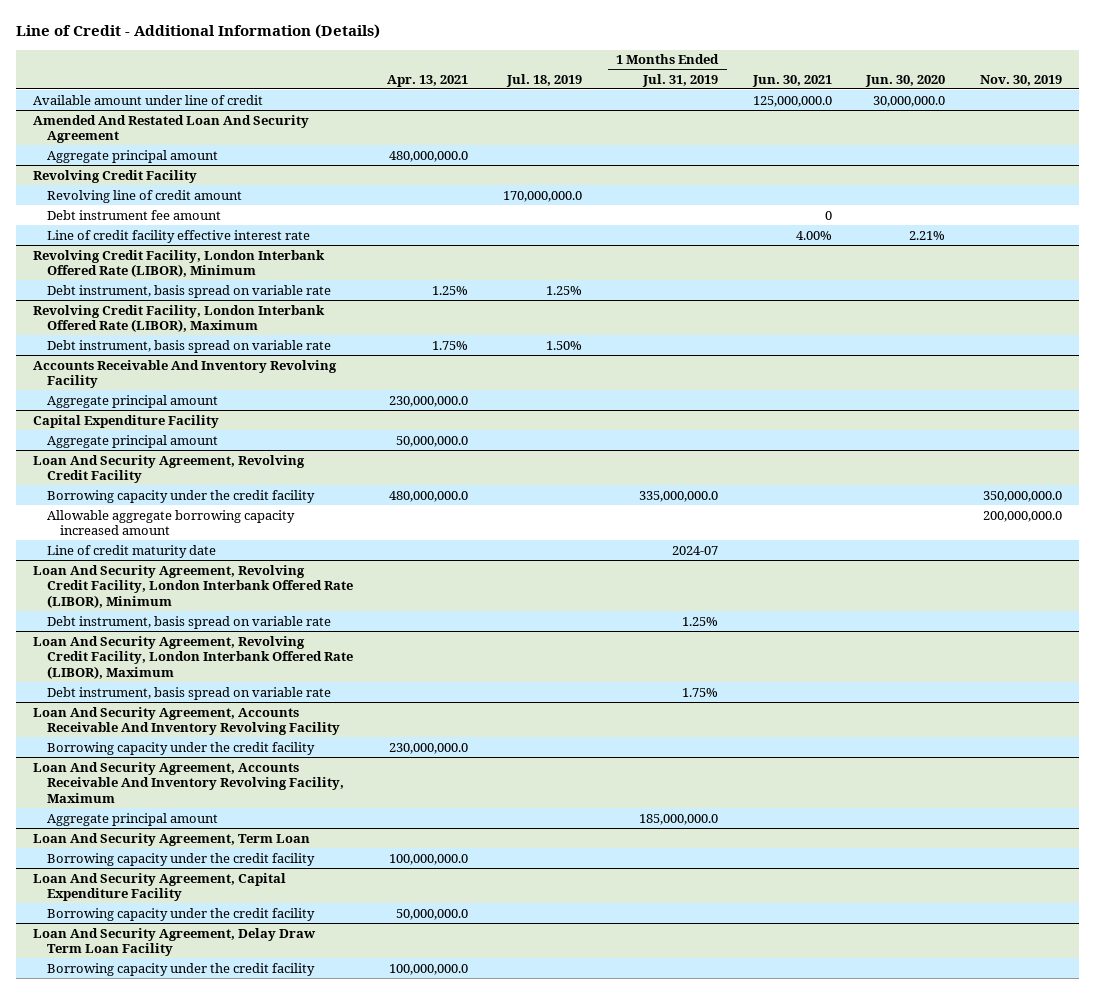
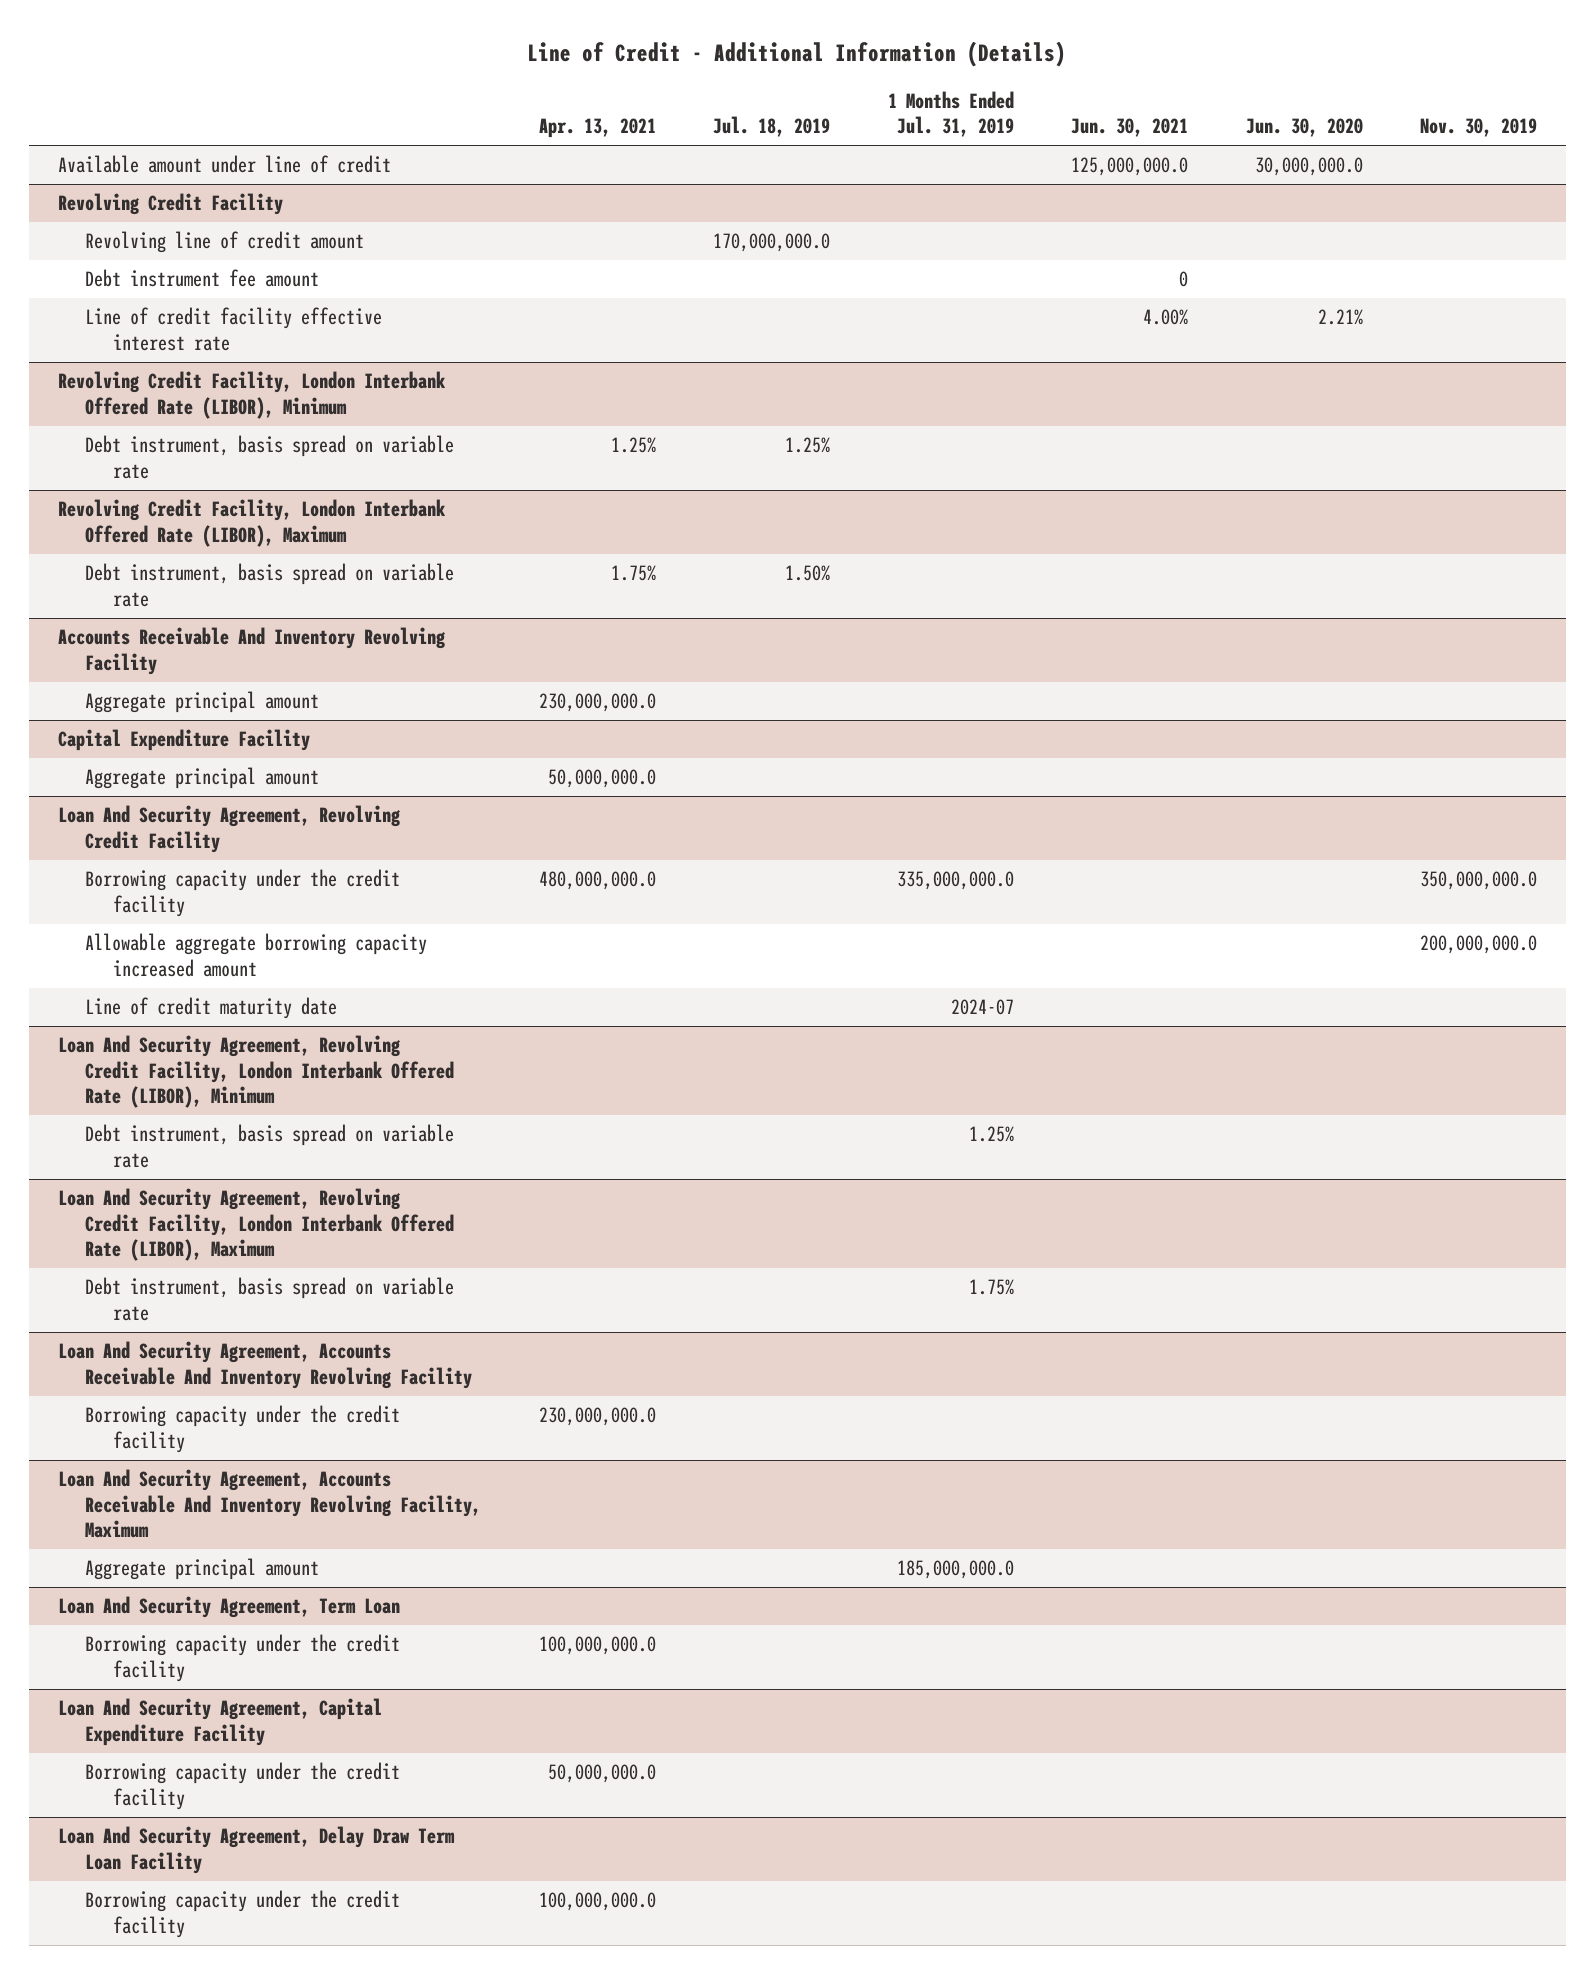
[33,114,310,144] Amended And Restated Loan And Security Agreement -> none
[46,149,218,163] Aggregate principal amount -> none

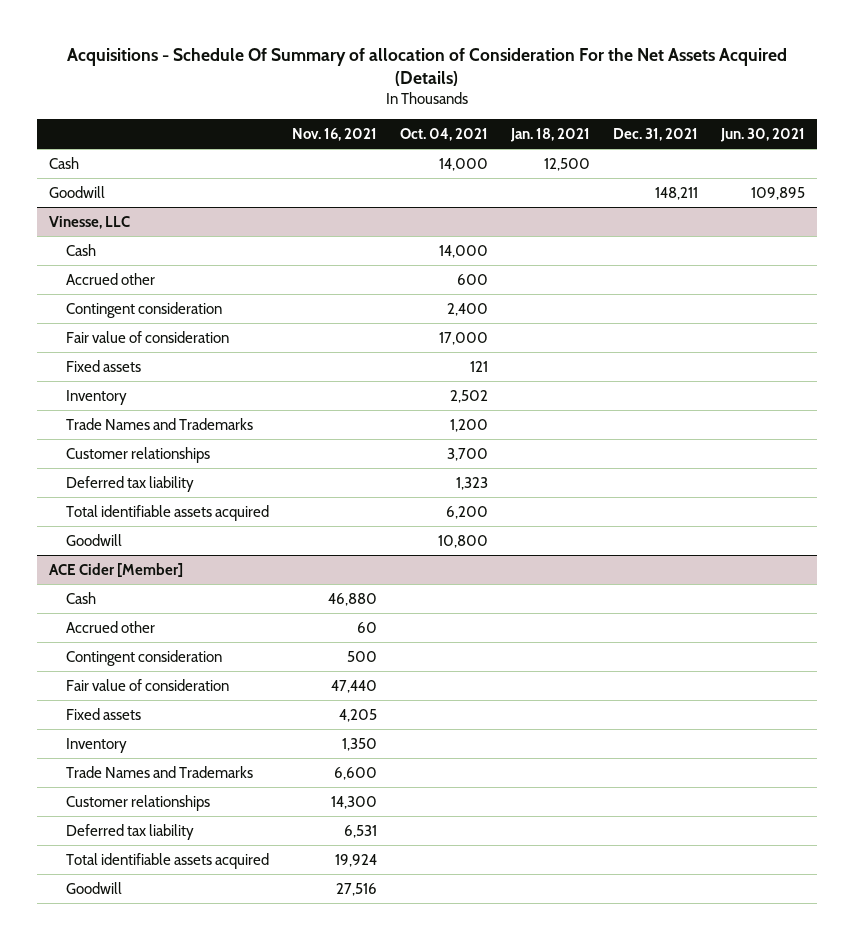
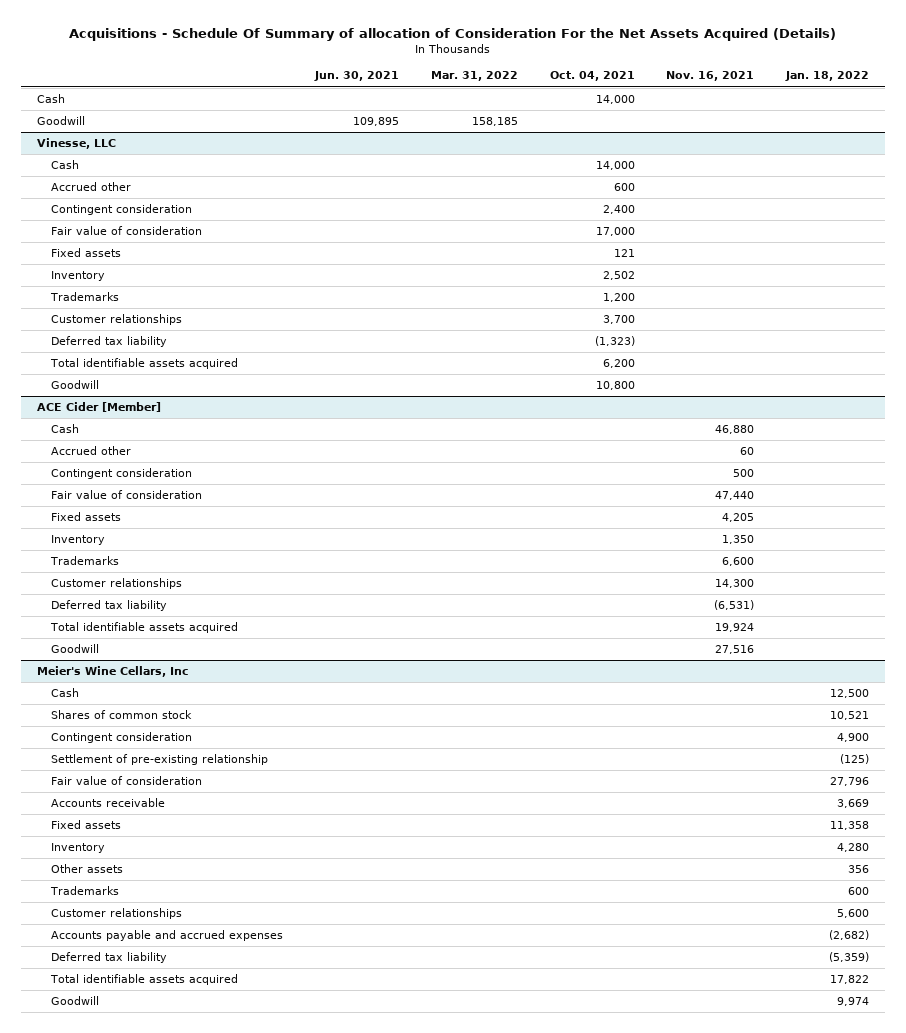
[510,128,591,143] Jan. 18, 2021 -> none
[613,128,699,142] Dec. 31, 2021 -> none
none -> [430,71,518,82] Mar. 31, 2022
none -> [785,71,870,82] Jan. 18, 2022
[66,417,254,430] Trade Names and Trademarks -> [50,292,120,302] Trademarks
[456,476,489,490] 1,323 -> [594,336,635,347] (1,323)
[66,765,254,778] Trade Names and Trademarks -> [50,556,120,566] Trademarks
[344,824,378,838] 6,531 -> [714,600,755,611] (6,531)
none -> [36,666,189,678] Meier's Wine Cellars, Inc
none -> [51,688,80,698] Cash
none -> [51,710,193,720] Shares of common stock
none -> [51,732,193,744] Contingent consideration
none -> [51,754,269,766] Settlement of pre-existing relationship
none -> [51,776,203,786] Fair value of consideration
none -> [51,798,166,808] Accounts receivable
none -> [51,820,122,830] Fixed assets
none -> [51,843,106,854] Inventory
none -> [51,864,124,874] Other assets
none -> [50,886,120,896] Trademarks
none -> [51,908,183,920] Customer relationships
none -> [51,930,284,942] Accounts payable and accrued expenses
none -> [51,952,168,964] Deferred tax liability
none -> [50,974,239,986] Total identifiable assets acquired
none -> [51,996,100,1006] Goodwill

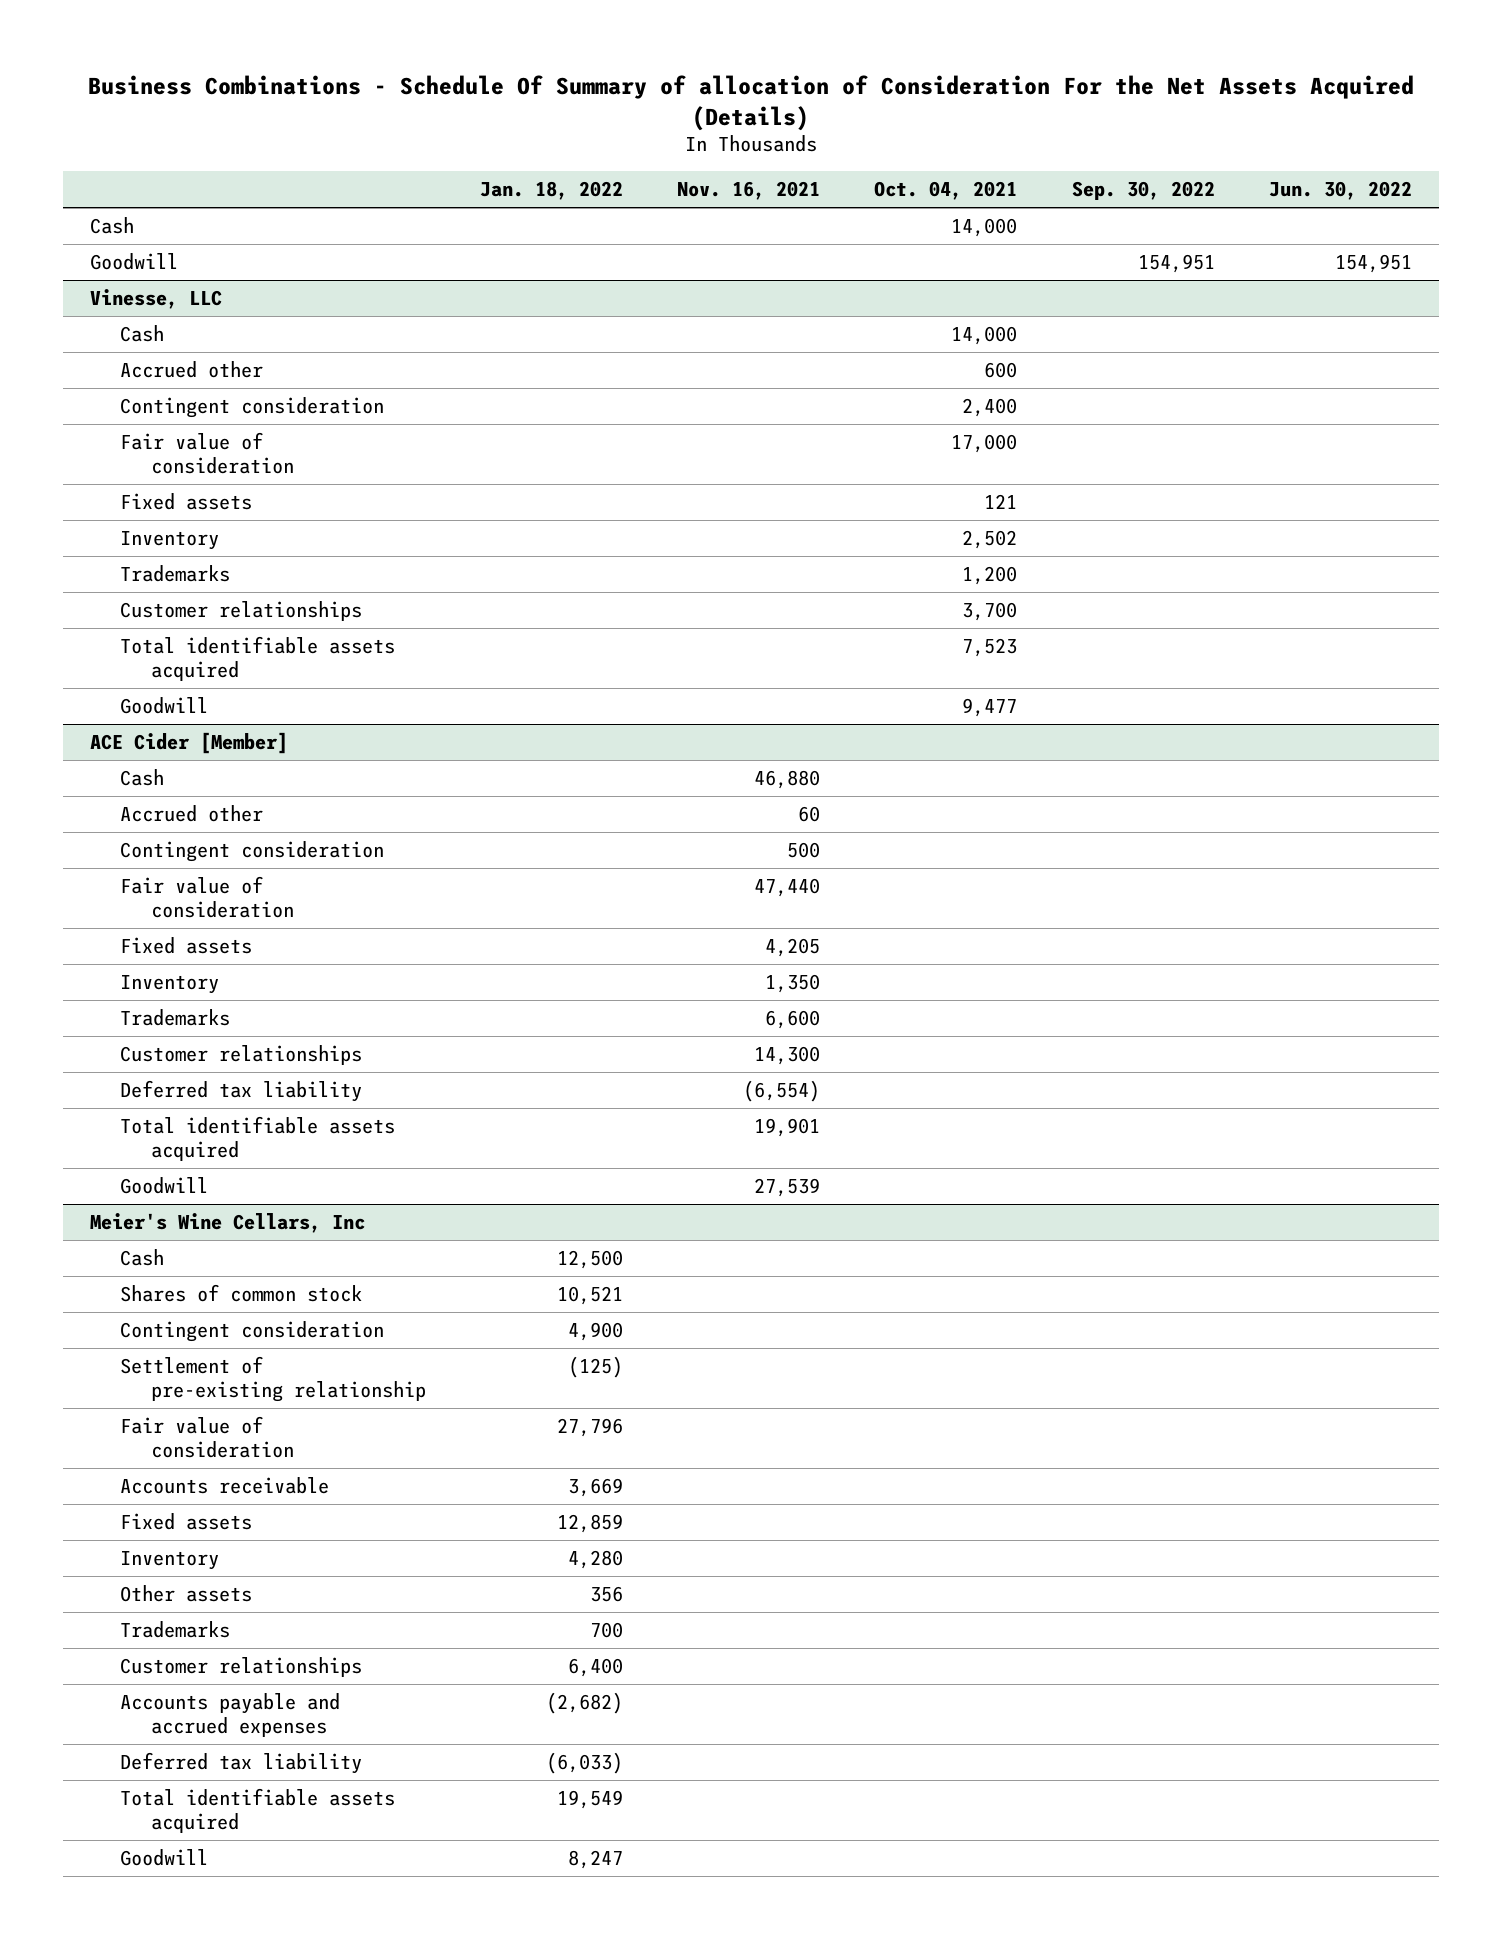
[68,28,836,42] Acquisitions - Schedule Of Summary of allocation of Consideration For the Net Assets Acquired (Details) -> [87,74,1414,131] Business Combinations - Schedule Of Summary of allocation of Consideration For the Net Assets Acquired (Details)
[313,71,399,82] Jun. 30, 2021 -> none
[430,71,518,82] Mar. 31, 2022 -> none
none -> [1071,181,1215,201] Sep. 30, 2022
none -> [1268,181,1412,201] Jun. 30, 2022
[51,336,168,348] Deferred tax liability -> none
[602,359,635,369] 6,200 -> [962,638,1018,658] 7,523
[595,381,635,391] 10,800 -> [962,698,1018,718] 9,477
[714,600,755,611] (6,531) -> [743,1080,821,1103] (6,554)
[715,623,755,633] 19,924 -> [754,1118,821,1138] 19,901
[715,645,755,655] 27,516 -> [754,1178,821,1198] 27,539
[830,821,870,831] 11,358 -> [556,1514,623,1534] 12,859
[848,887,870,896] 600 -> [589,1622,623,1639] 700
[837,909,870,919] 5,600 -> [567,1658,623,1678] 6,400
[829,952,870,963] (5,359) -> [545,1752,623,1775] (6,033)
[830,975,870,985] 17,822 -> [556,1790,623,1810] 19,549
[837,997,870,1007] 9,974 -> [567,1850,623,1870] 8,247

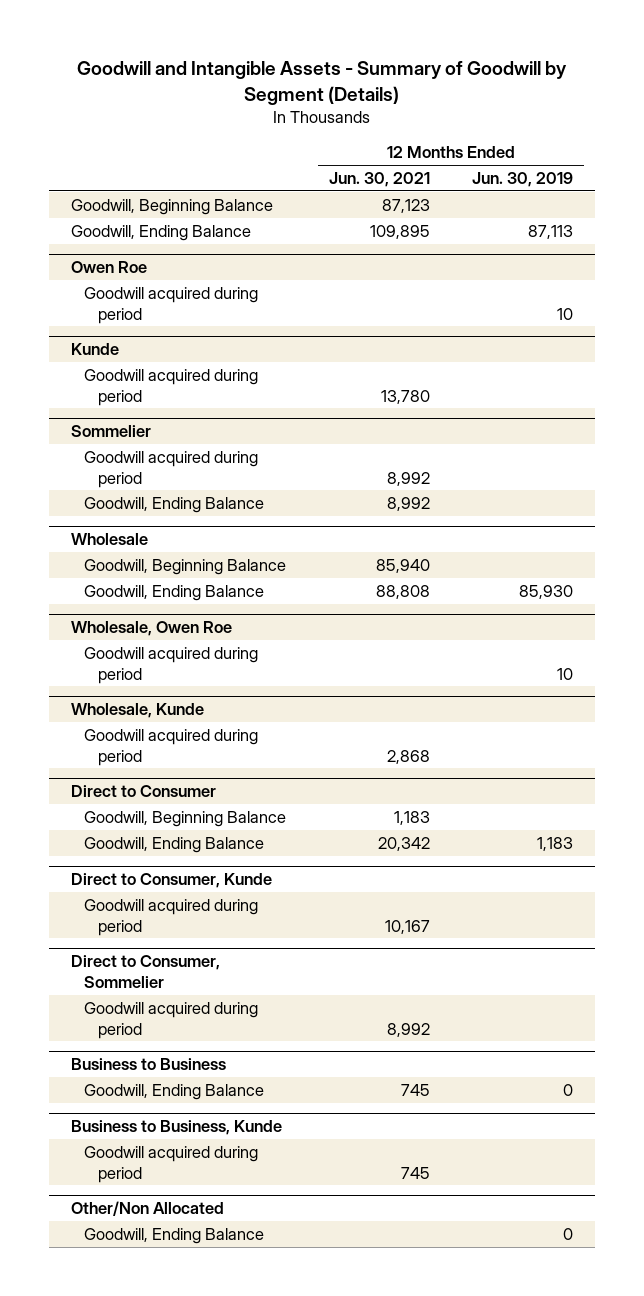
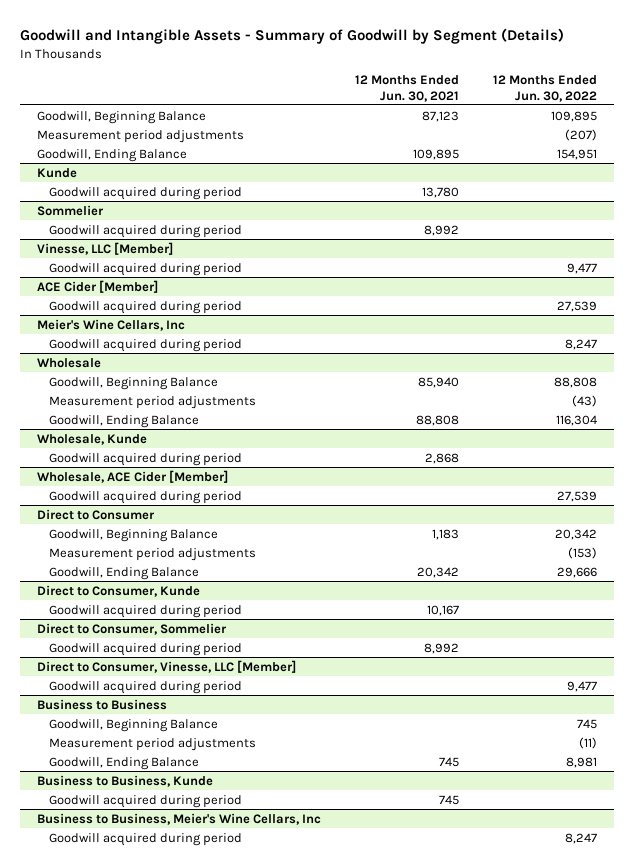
[472,172,574,188] Jun. 30, 2019 -> none
none -> [493,75,598,102] 12 Months Ended Jun. 30, 2022
none -> [37,129,245,143] Measurement period adjustments
[70,261,147,274] Owen Roe -> none
[84,286,259,324] Goodwill acquired during period -> none
[84,496,265,513] Goodwill, Ending Balance -> none
none -> [37,241,174,255] Vinesse, LLC [Member]
none -> [48,262,242,276] Goodwill acquired during period
none -> [37,279,159,293] ACE Cider [Member]
none -> [48,300,242,314] Goodwill acquired during period
none -> [37,318,186,331] Meier's Wine Cellars, Inc
none -> [48,338,242,352] Goodwill acquired during period
none -> [48,395,256,409] Measurement period adjustments
[70,621,232,637] Wholesale, Owen Roe -> none
[84,646,259,684] Goodwill acquired during period -> none
none -> [37,469,229,483] Wholesale, ACE Cider [Member]
none -> [48,490,242,504] Goodwill acquired during period
none -> [48,547,256,561] Measurement period adjustments
none -> [37,659,297,673] Direct to Consumer, Vinesse, LLC [Member]
none -> [48,680,242,694] Goodwill acquired during period
none -> [48,718,218,732] Goodwill, Beginning Balance
none -> [48,737,256,751] Measurement period adjustments
[70,1201,224,1217] Other/Non Allocated -> none
[84,1227,265,1244] Goodwill, Ending Balance -> none
none -> [37,812,322,825] Business to Business, Meier's Wine Cellars, Inc
none -> [48,832,242,846] Goodwill acquired during period

